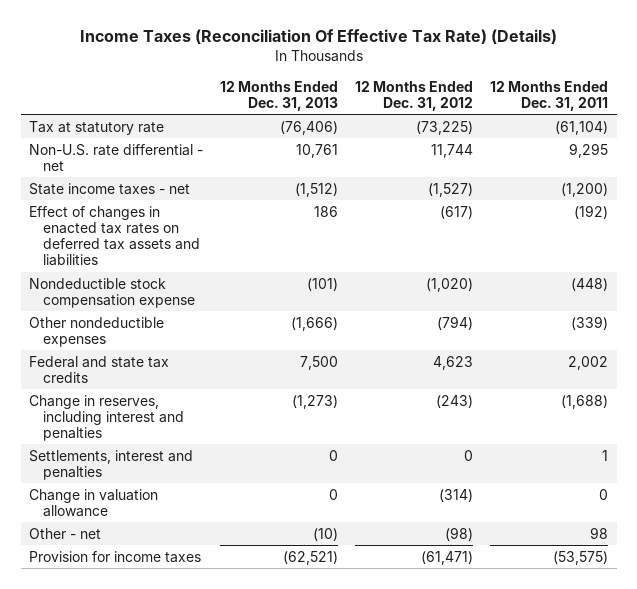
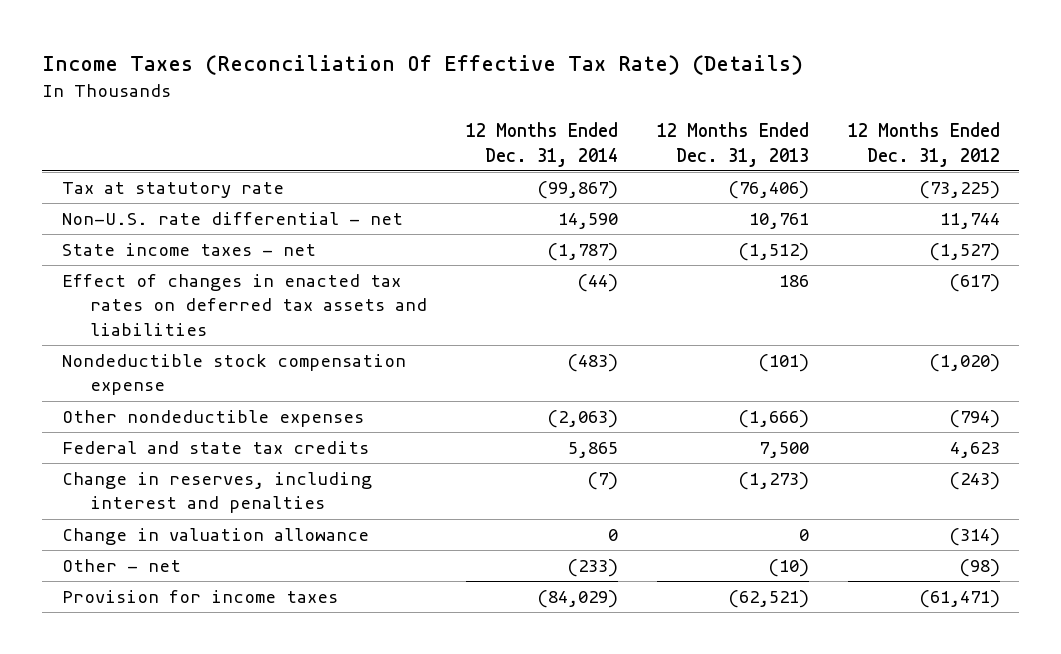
[490,80,609,112] 12 Months Ended Dec. 31, 2011 -> none
none -> [465,122,618,167] 12 Months Ended Dec. 31, 2014
[29,449,194,480] Settlements, interest and penalties -> none

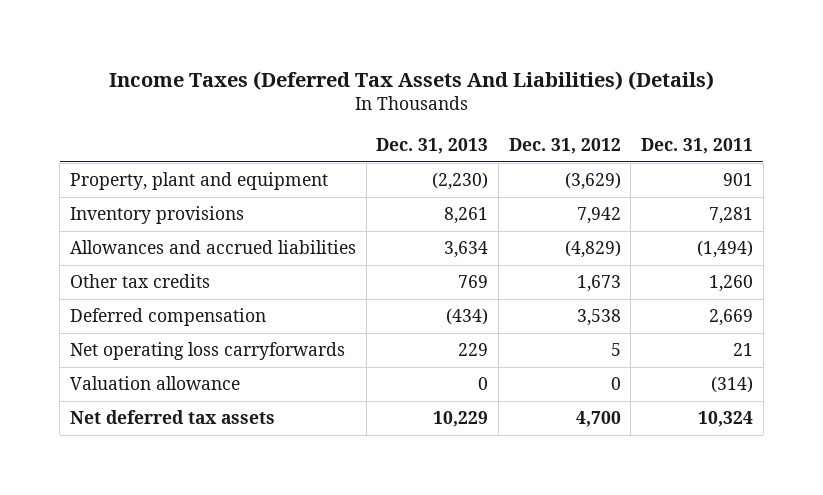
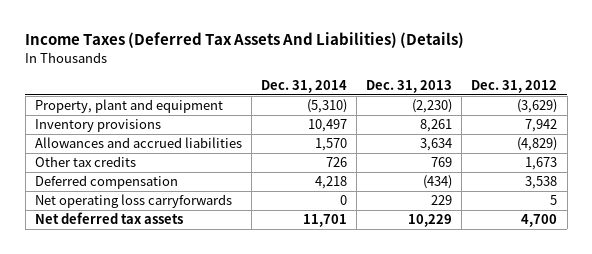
[640,137,753,154] Dec. 31, 2011 -> none
none -> [260,79,347,93] Dec. 31, 2014
[70,376,241,391] Valuation allowance -> none

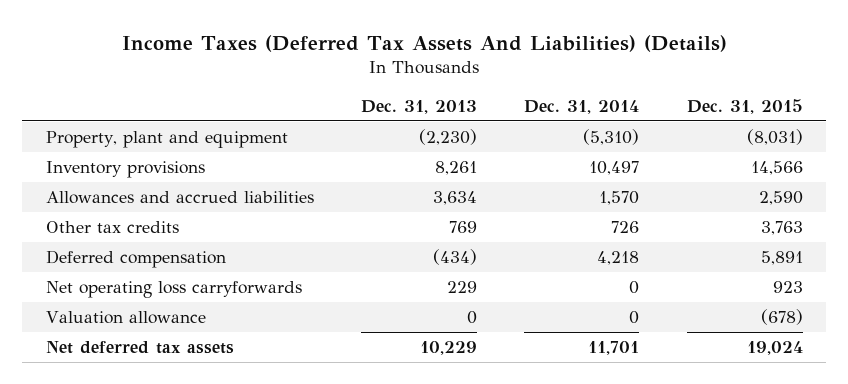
[471,79,558,93] Dec. 31, 2012 -> none
none -> [686,98,803,114] Dec. 31, 2015
none -> [45,311,206,325] Valuation allowance

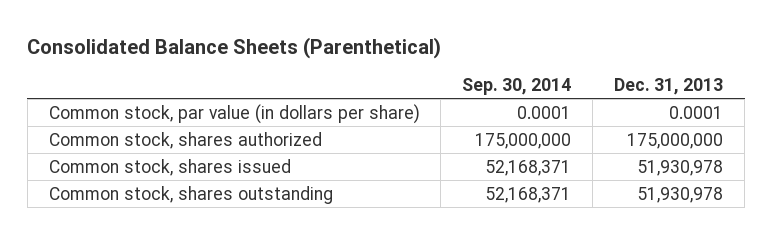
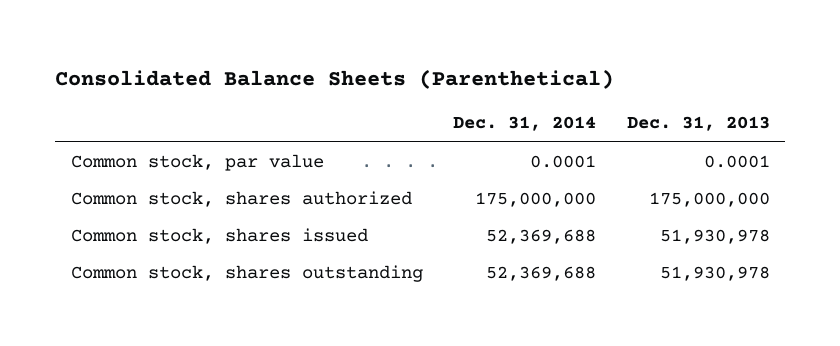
[462,77,572,95] Sep. 30, 2014 -> none
none -> [453,116,597,132] Dec. 31, 2014
[48,103,420,124] Common stock, par value (in dollars per share) -> [70,154,324,172] Common stock, par value

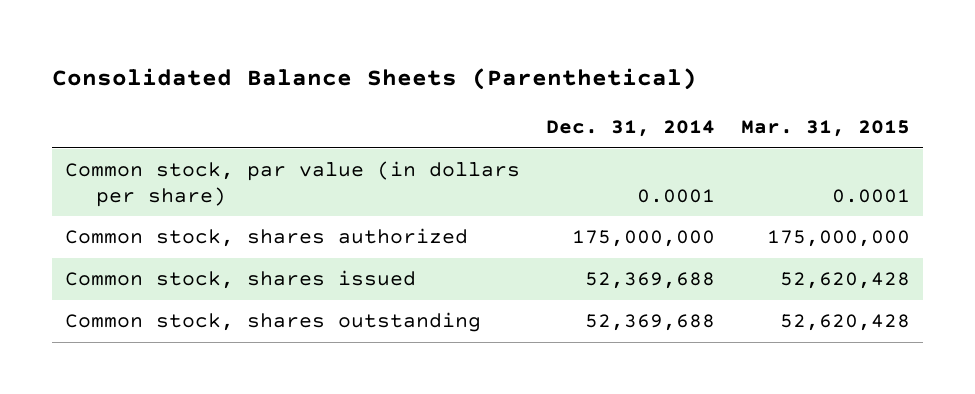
[626,116,770,132] Dec. 31, 2013 -> none
none -> [741,120,911,138] Mar. 31, 2015
[70,154,324,172] Common stock, par value -> [65,161,521,207] Common stock, par value (in dollars per share)

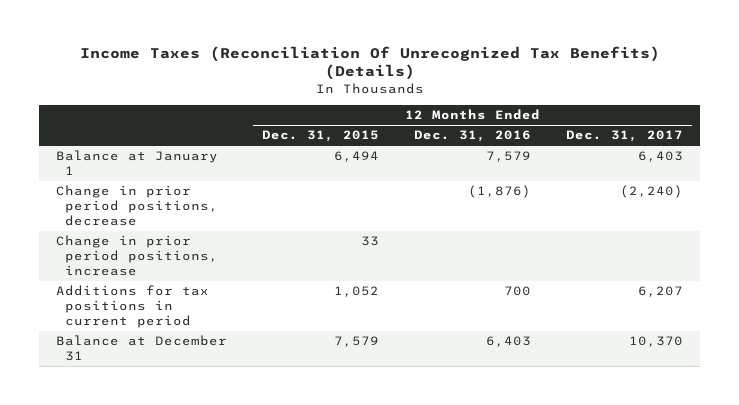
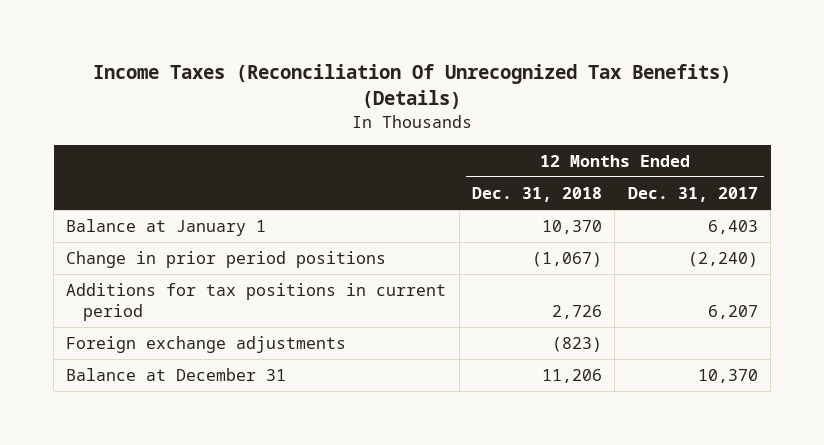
[262,130,380,143] Dec. 31, 2015 -> none
[414,130,532,143] Dec. 31, 2016 -> none
none -> [472,187,603,203] Dec. 31, 2018
[56,235,219,276] Change in prior period positions, increase -> none
[56,185,219,226] Change in prior period positions, decrease -> [66,251,387,269] Change in prior period positions
none -> [66,336,347,354] Foreign exchange adjustments

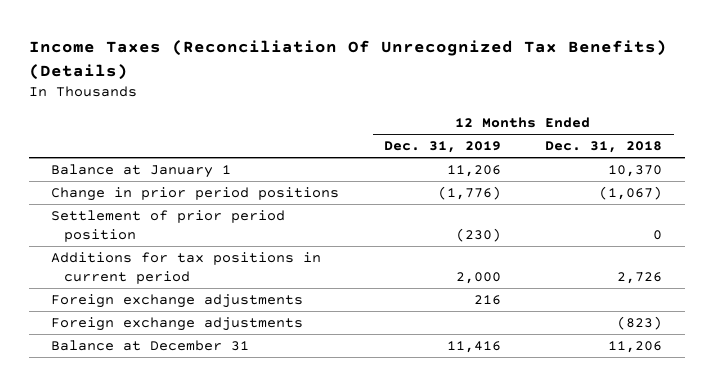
[627,187,758,203] Dec. 31, 2017 -> none
none -> [383,141,501,154] Dec. 31, 2019
none -> [51,209,286,242] Settlement of prior period position
none -> [51,293,304,308] Foreign exchange adjustments

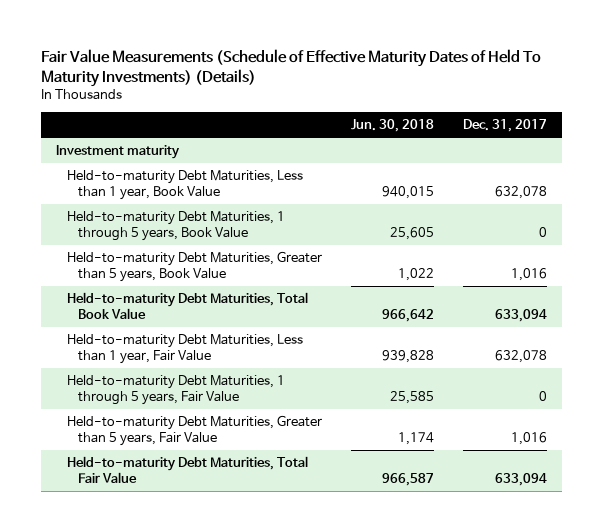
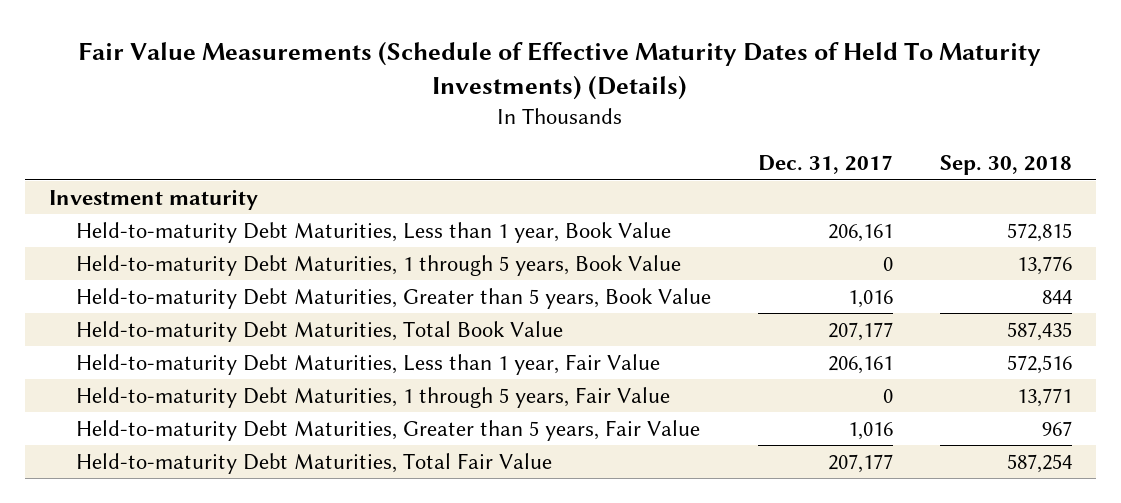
[351,119,435,133] Jun. 30, 2018 -> none
none -> [940,155,1073,176] Sep. 30, 2018
[495,186,548,200] 632,078 -> [828,223,894,242] 206,161
[495,309,548,323] 633,094 -> [828,321,894,341] 207,177
[495,350,548,364] 632,078 -> [828,355,894,374] 206,161
[495,473,548,487] 633,094 -> [828,453,894,473] 207,177

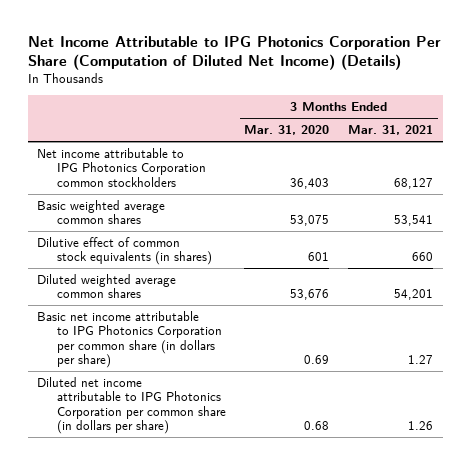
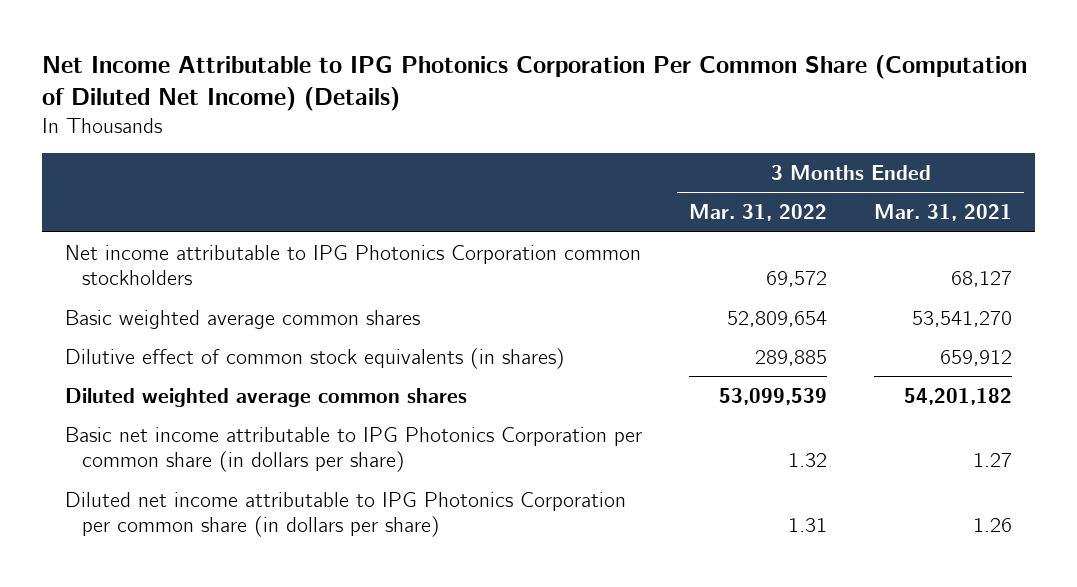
[27,35,441,71] Net Income Attributable to IPG Photonics Corporation Per Share (Computation of Diluted Net Income) (Details) -> [41,55,1027,112] Net Income Attributable to IPG Photonics Corporation Per Common Share (Computation of Diluted Net Income) (Details)
[244,124,330,135] Mar. 31, 2020 -> none
none -> [689,203,828,221] Mar. 31, 2022
[394,215,434,227] 53,541 -> [911,310,1012,327] 53,541,270
[412,252,434,262] 660 -> [939,349,1012,366] 659,912
[394,289,434,301] 54,201 -> [903,387,1012,405] 54,201,182

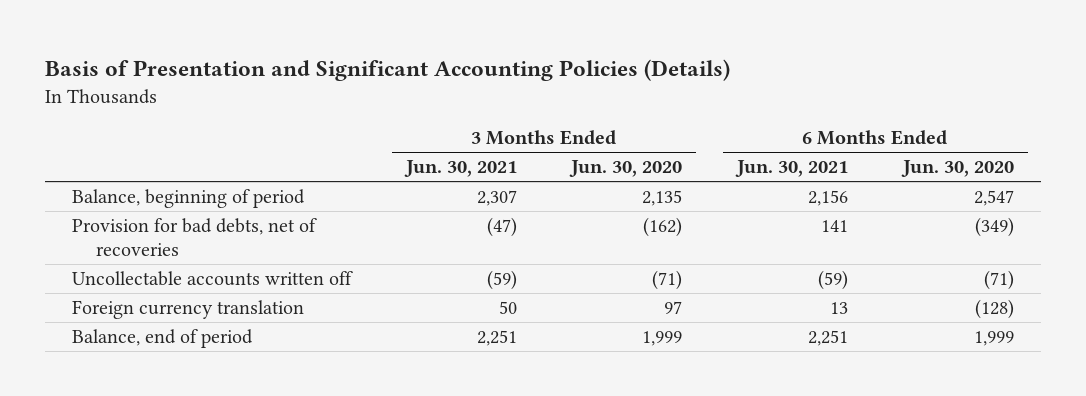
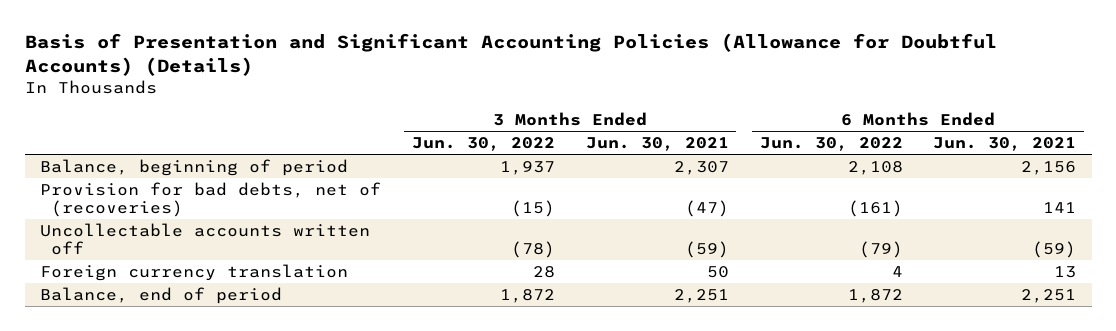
[44,58,730,81] Basis of Presentation and Significant Accounting Policies (Details) -> [24,33,997,77] Basis of Presentation and Significant Accounting Policies (Allowance for Doubtful Accounts) (Details)
[569,160,683,178] Jun. 30, 2020 -> none
[900,160,1014,178] Jun. 30, 2020 -> none
none -> [411,136,555,151] Jun. 30, 2022
none -> [759,136,903,151] Jun. 30, 2022
[72,217,318,256] Provision for bad debts, net of recoveries -> [39,181,381,217] Provision for bad debts, net of (recoveries)

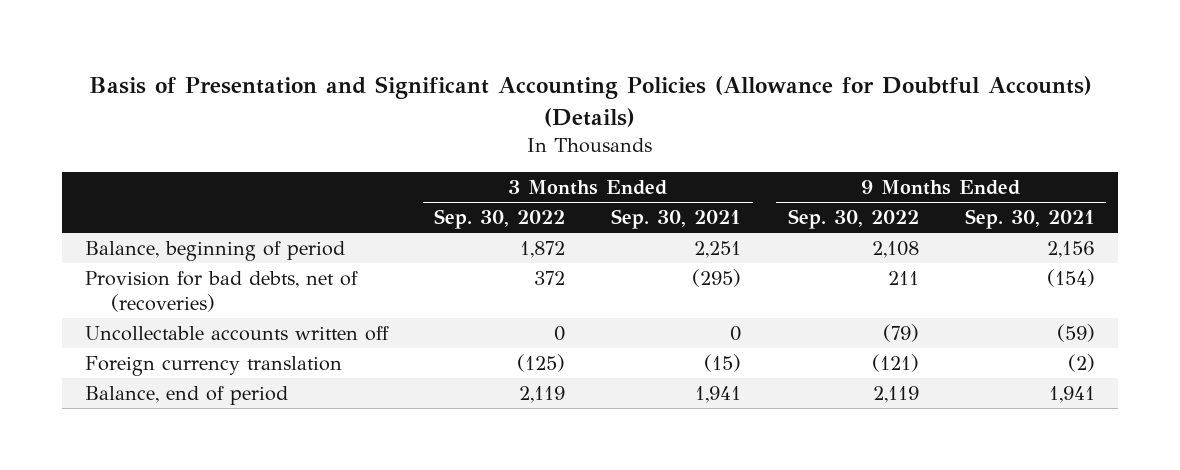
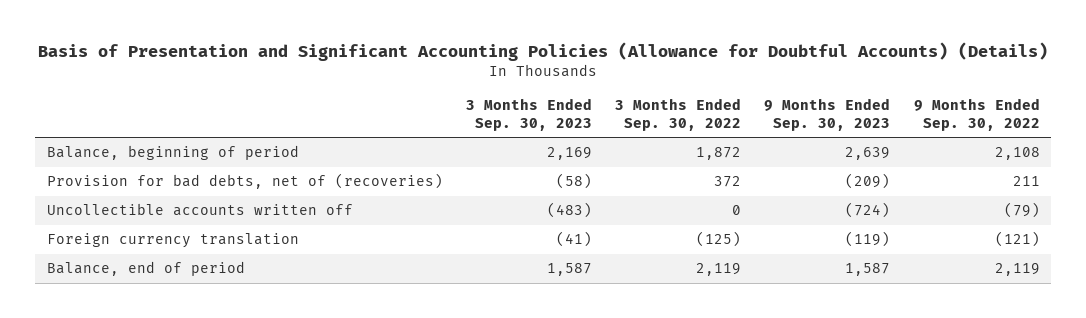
[611,209,742,230] Sep. 30, 2021 -> none
[964,209,1095,230] Sep. 30, 2021 -> none
none -> [465,97,592,131] 3 Months Ended Sep. 30, 2023
none -> [764,97,891,131] 9 Months Ended Sep. 30, 2023
[85,326,390,342] Uncollectable accounts written off -> [46,203,353,217] Uncollectible accounts written off

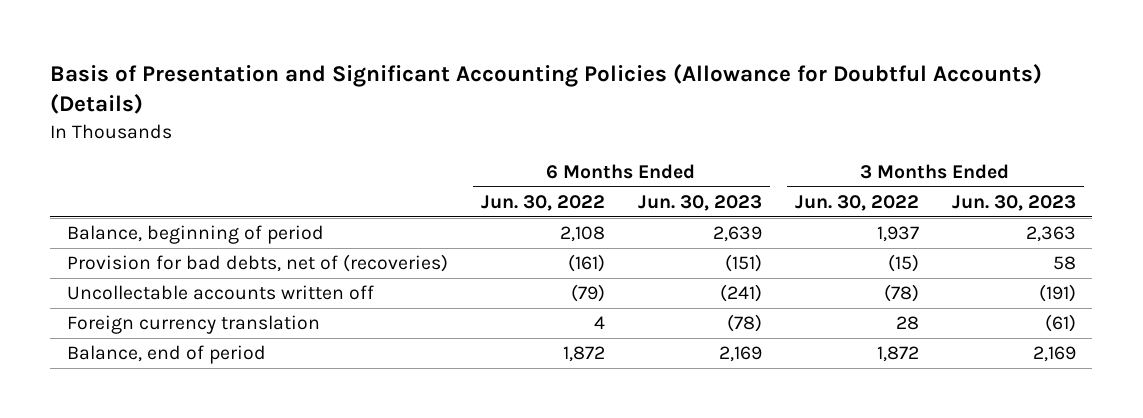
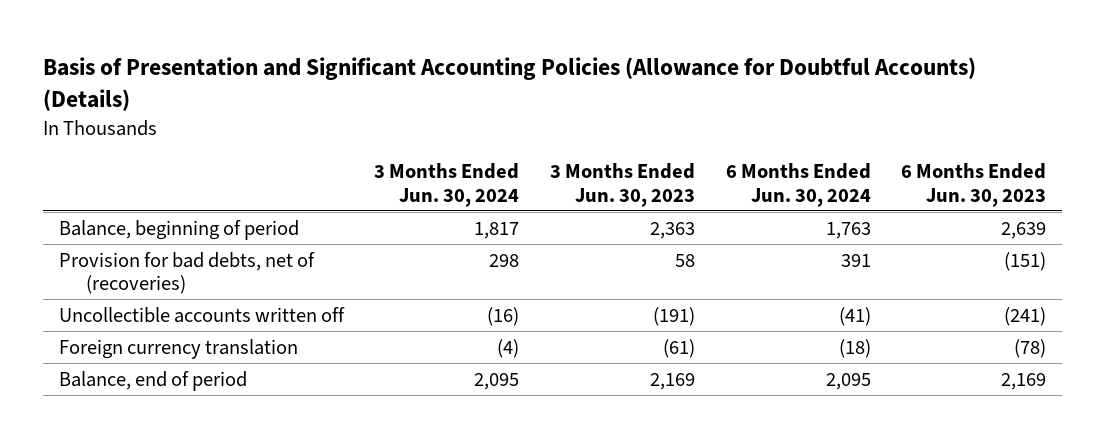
[480,195,605,212] Jun. 30, 2022 -> none
[794,195,919,212] Jun. 30, 2022 -> none
none -> [374,162,520,207] 3 Months Ended Jun. 30, 2024
none -> [725,162,871,207] 6 Months Ended Jun. 30, 2024
[66,285,374,301] Uncollectable accounts written off -> [58,306,345,323] Uncollectible accounts written off

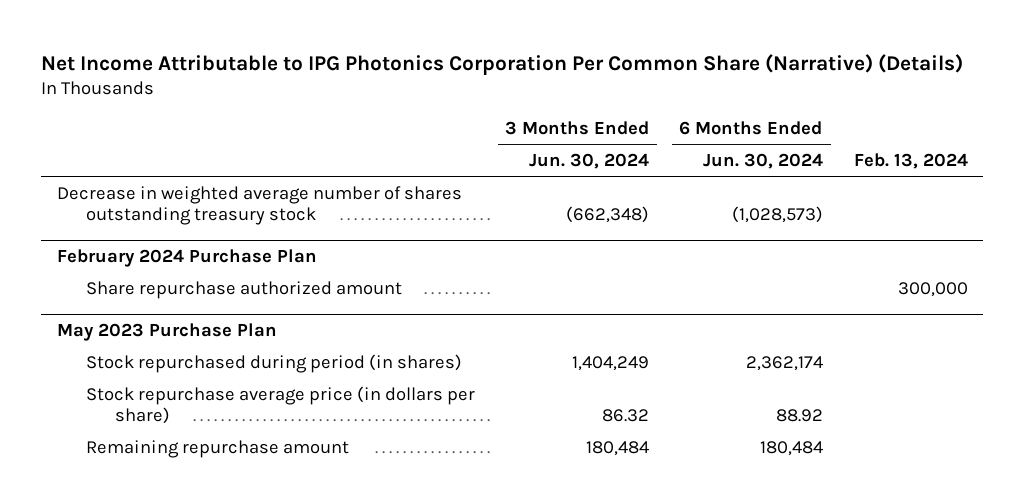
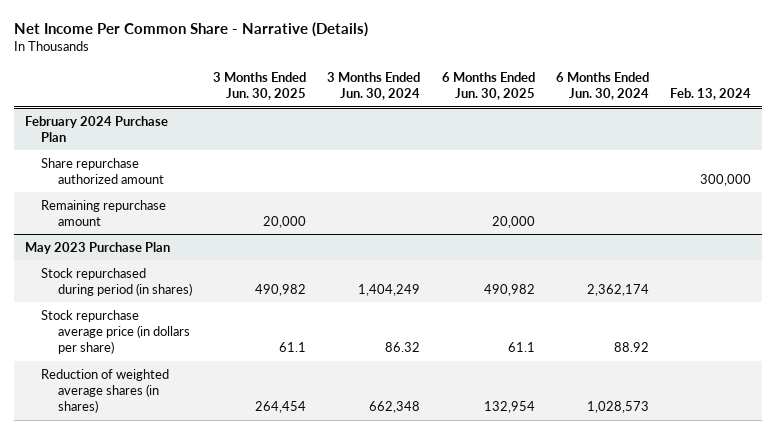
[41,53,964,75] Net Income Attributable to IPG Photonics Corporation Per Common Share (Narrative) (Details) -> [14,22,369,38] Net Income Per Common Share - Narrative (Details)
none -> [213,71,307,101] 3 Months Ended Jun. 30, 2025
none -> [441,71,535,101] 6 Months Ended Jun. 30, 2025
[56,185,462,225] Decrease in weighted average number of shares outstanding treasury stock -> none
none -> [41,199,167,226] Remaining repurchase amount
[85,439,349,458] Remaining repurchase amount -> none
none -> [41,368,170,414] Reduction of weighted average shares (in shares)

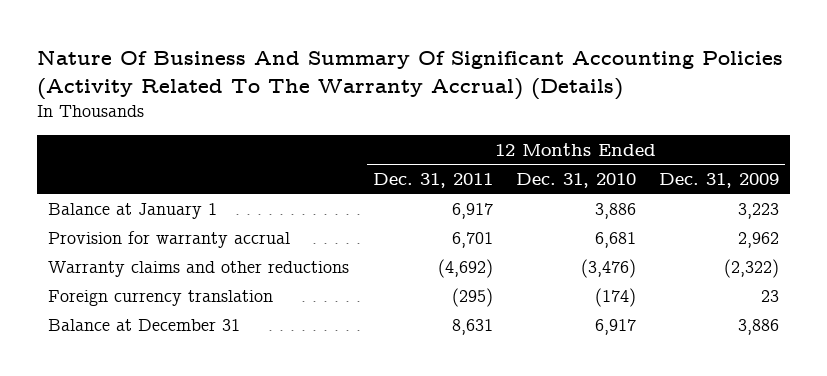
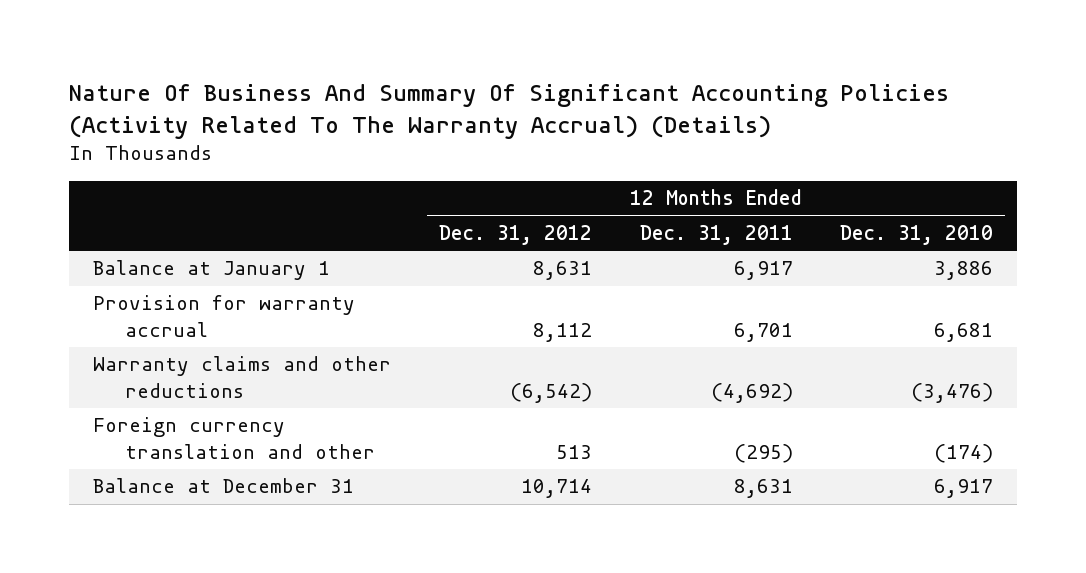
[658,172,779,188] Dec. 31, 2009 -> none
none -> [438,224,592,245] Dec. 31, 2012
[48,289,274,306] Foreign currency translation -> [93,417,376,459] Foreign currency translation and other

